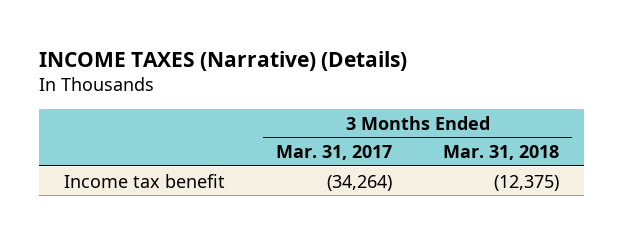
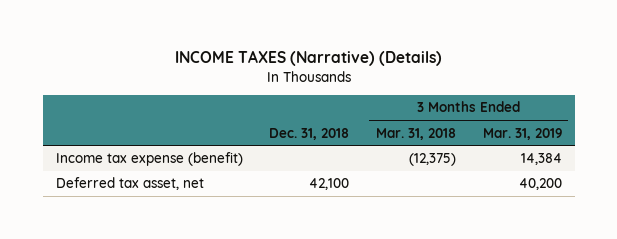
[276,145,393,161] Mar. 31, 2017 -> none
none -> [269,127,350,140] Dec. 31, 2018
none -> [482,127,562,140] Mar. 31, 2019
[64,173,226,188] Income tax benefit -> [55,152,243,167] Income tax expense (benefit)
none -> [55,177,204,191] Deferred tax asset, net

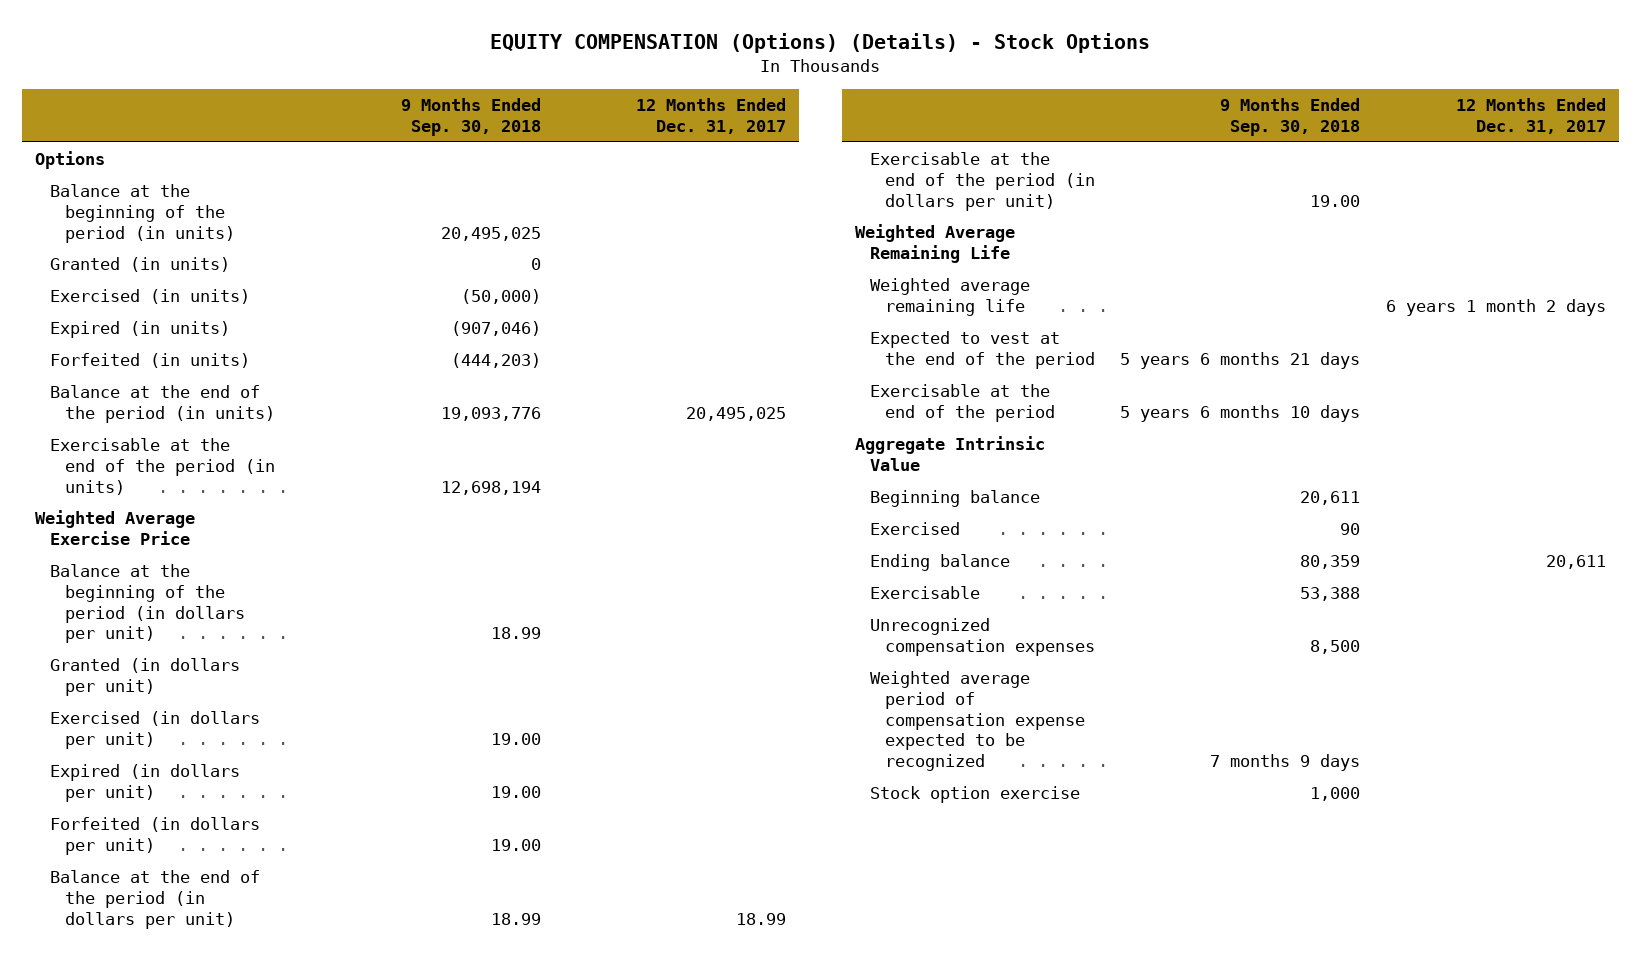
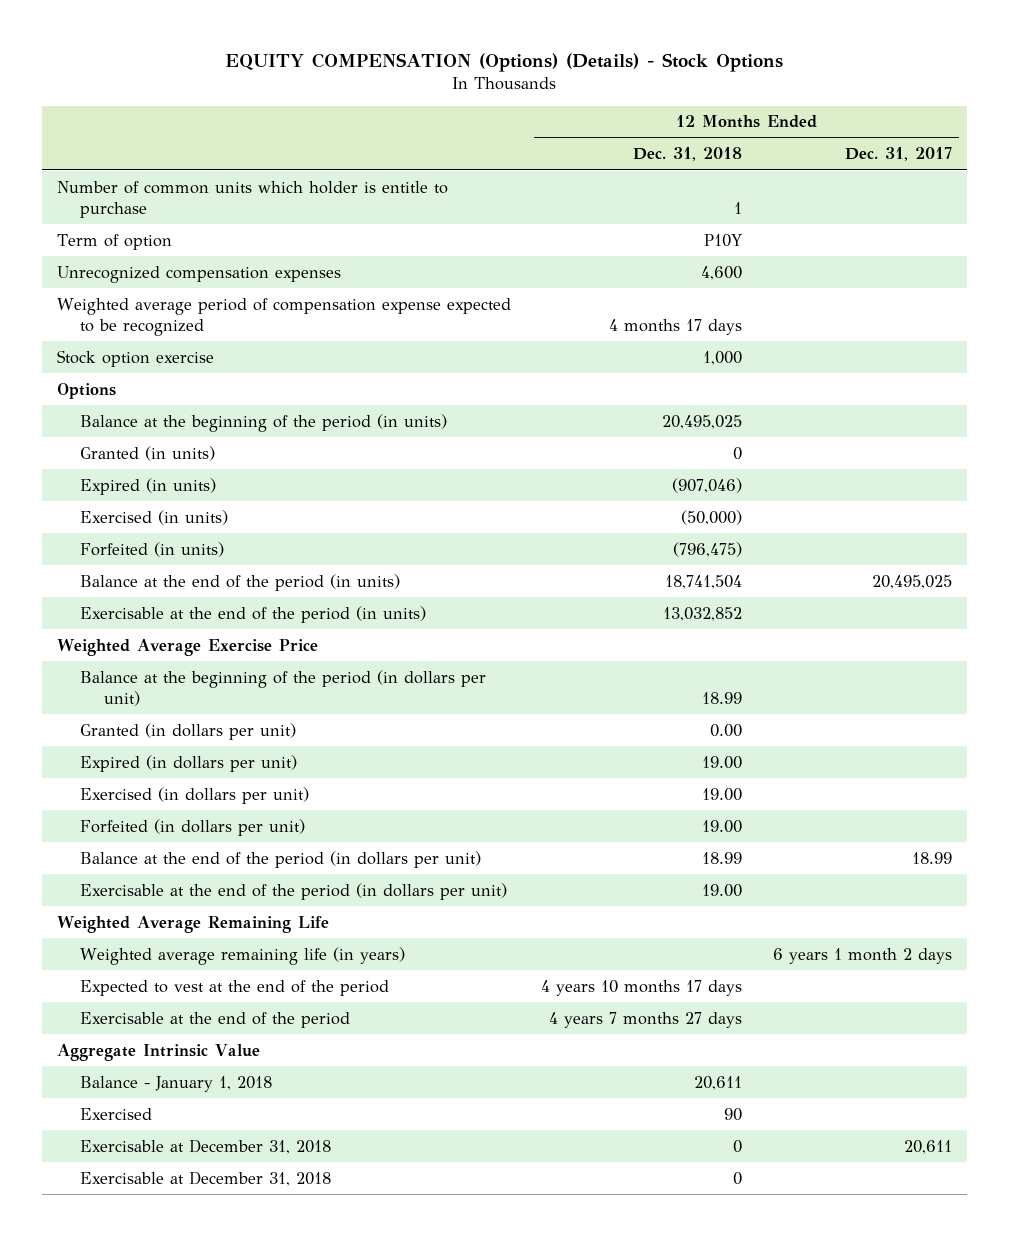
[400,98,541,136] 9 Months Ended Sep. 30, 2018 -> none
none -> [633,147,743,162] Dec. 31, 2018
none -> [57,180,449,218] Number of common units which holder is entitle to purchase
none -> [57,233,173,250] Term of option
[869,618,1095,656] Unrecognized compensation expenses -> [57,265,342,283] Unrecognized compensation expenses
[869,671,1085,771] Weighted average period of compensation expense expected to be recognized -> [57,297,512,336] Weighted average period of compensation expense expected to be recognized
[869,786,1080,804] Stock option exercise -> [57,349,215,367] Stock option exercise
[50,289,251,305] Exercised (in units) -> [80,509,229,525] Exercised (in units)
[50,711,261,749] Exercised (in dollars per unit) -> [80,786,310,804] Exercised (in dollars per unit)
[869,278,1030,316] Weighted average remaining life -> [80,946,406,965] Weighted average remaining life (in years)
[869,490,1040,508] Beginning balance -> [80,1075,273,1092] Balance - January 1, 2018
[869,554,1010,572] Ending balance -> [80,1138,332,1154] Exercisable at December 31, 2018
[869,586,980,600] Exercisable -> [80,1170,332,1186] Exercisable at December 31, 2018

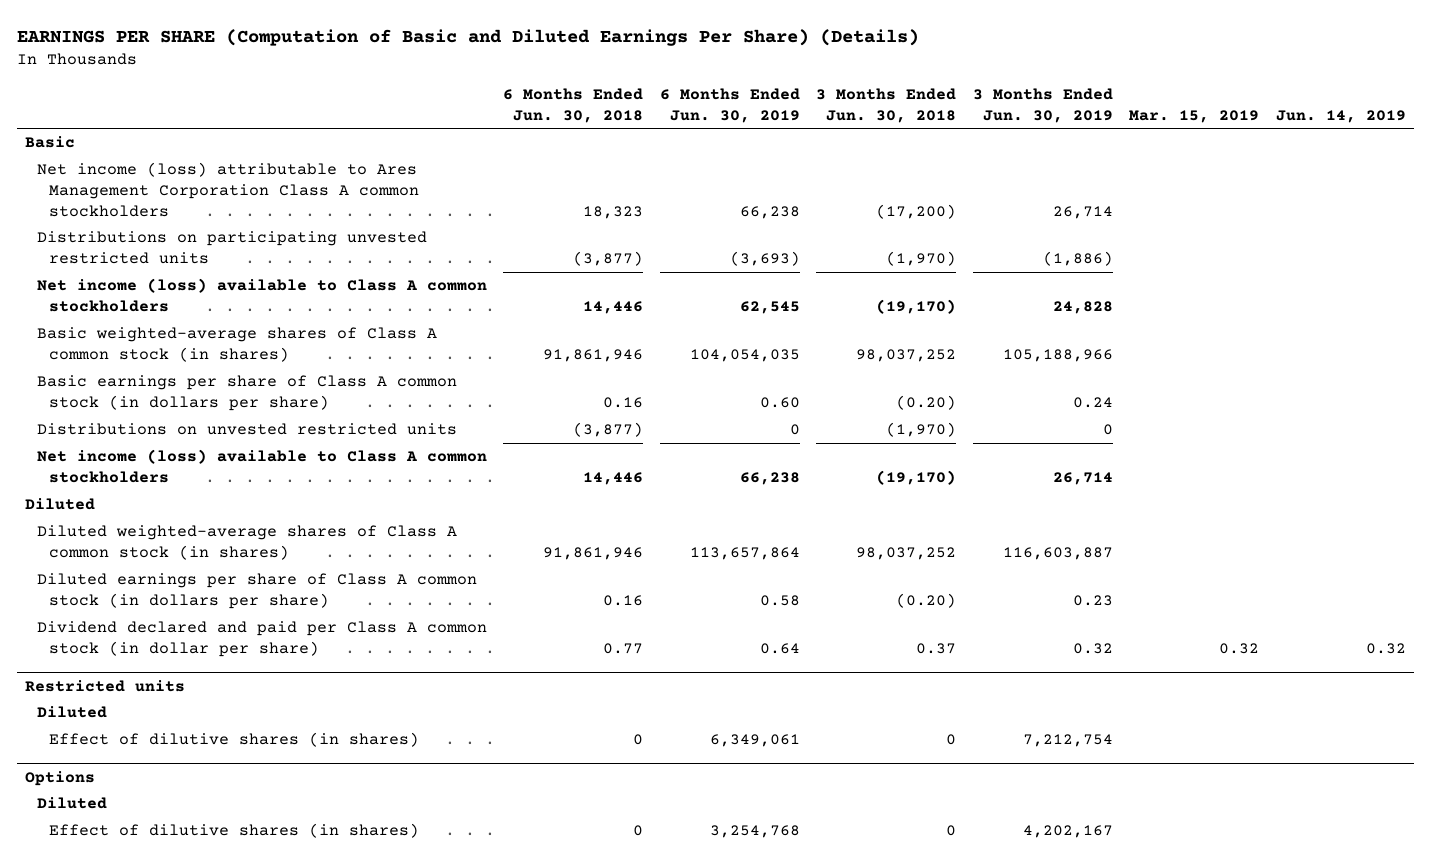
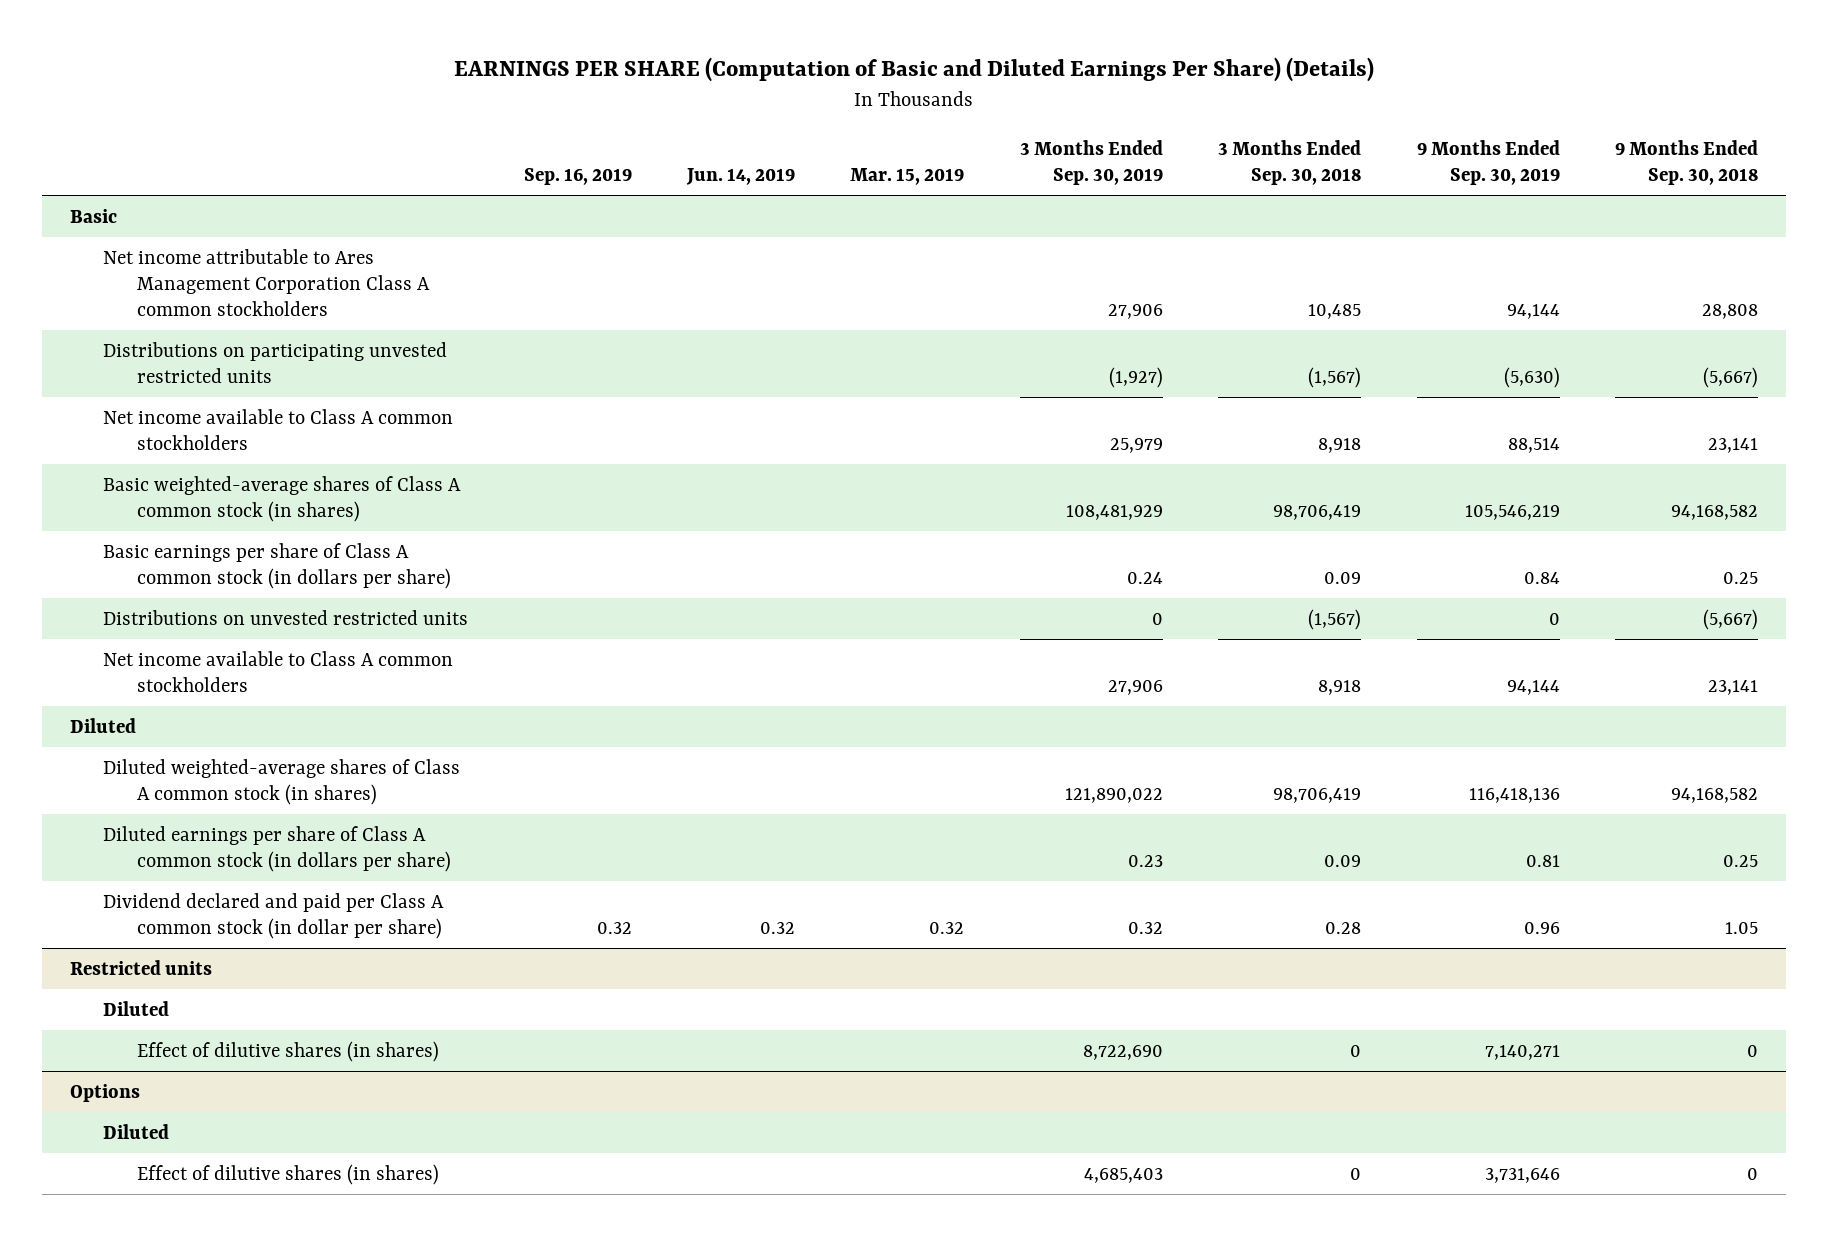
[503,87,644,123] 6 Months Ended Jun. 30, 2018 -> none
[659,87,800,123] 6 Months Ended Jun. 30, 2019 -> none
[816,87,957,123] 3 Months Ended Jun. 30, 2018 -> none
[972,87,1113,123] 3 Months Ended Jun. 30, 2019 -> none
none -> [523,168,632,186] Sep. 16, 2019
none -> [1019,139,1163,186] 3 Months Ended Sep. 30, 2019
none -> [1218,139,1362,186] 3 Months Ended Sep. 30, 2018
none -> [1416,139,1560,186] 9 Months Ended Sep. 30, 2019
none -> [1615,139,1759,186] 9 Months Ended Sep. 30, 2018
[36,162,419,217] Net income (loss) attributable to Ares Management Corporation Class A common stockholders -> [103,248,430,317] Net income attributable to Ares Management Corporation Class A common stockholders
[36,278,487,312] Net income (loss) available to Class A common stockholders -> [103,408,454,450] Net income available to Class A common stockholders
[36,449,487,483] Net income (loss) available to Class A common stockholders -> [103,650,454,692] Net income available to Class A common stockholders

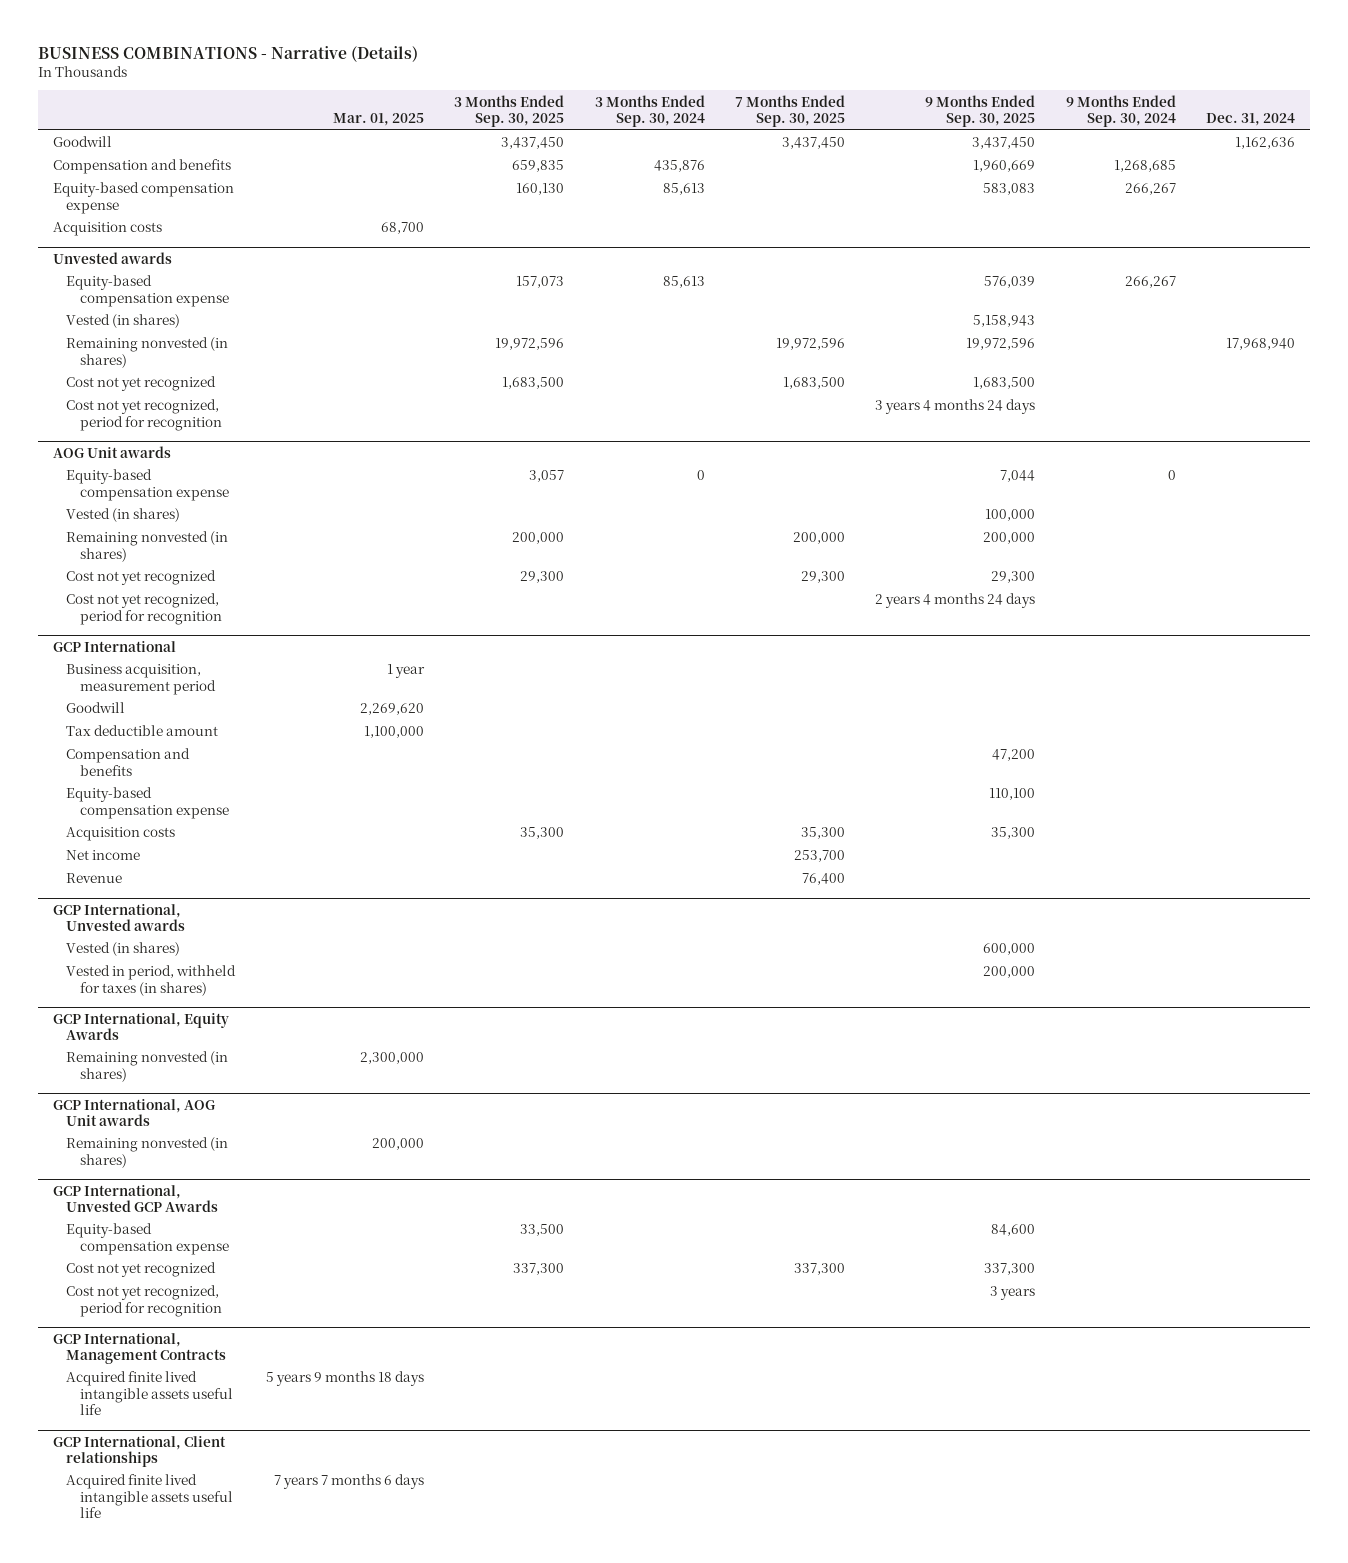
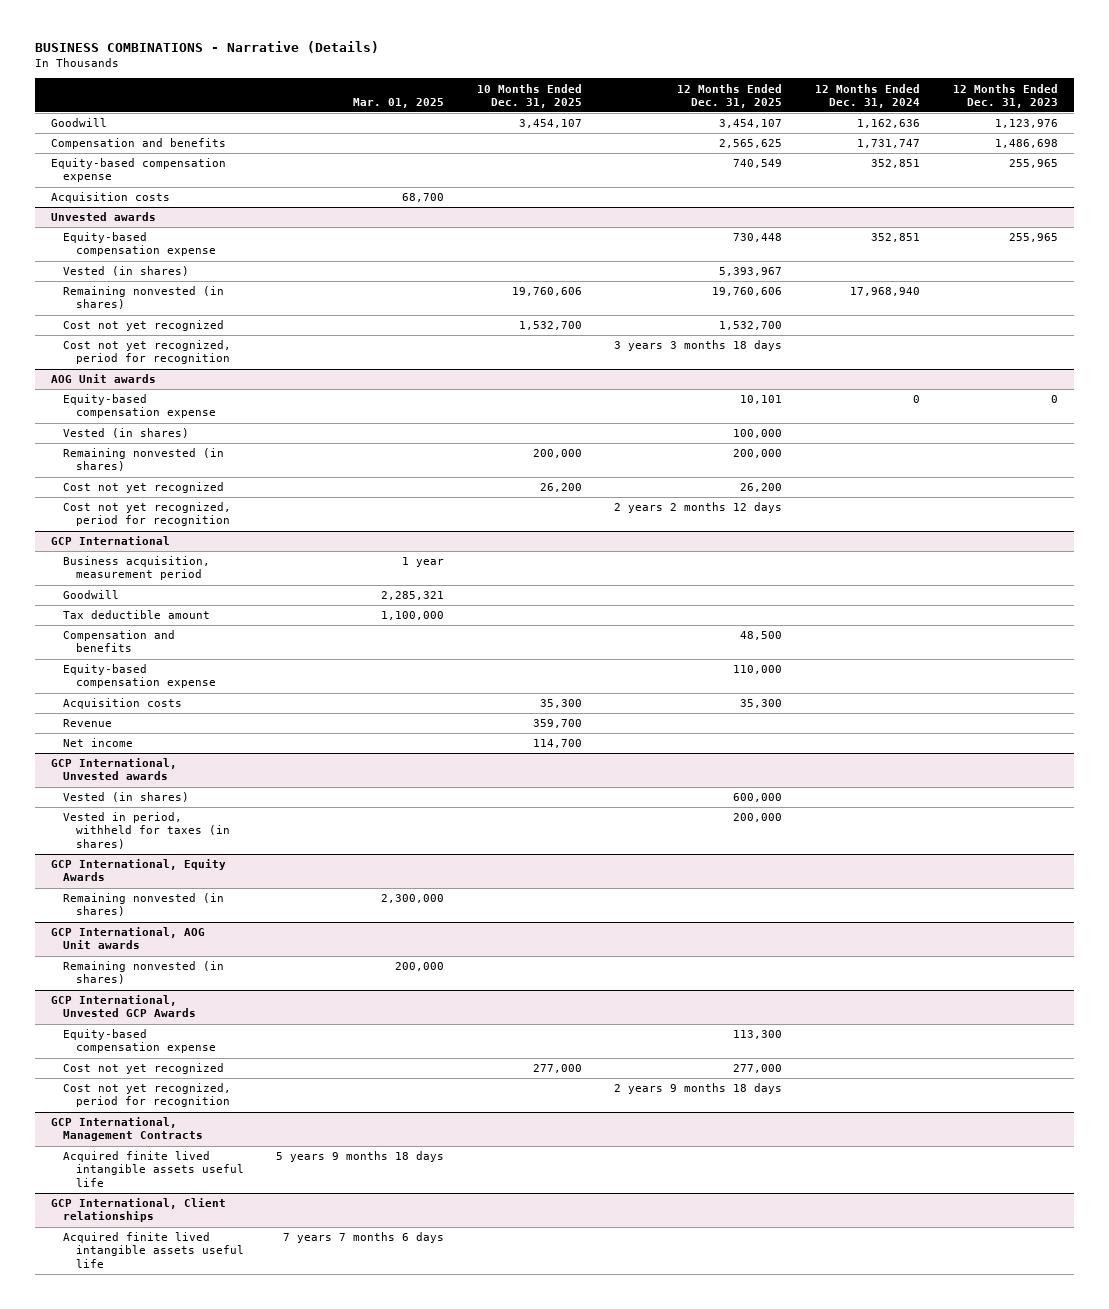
[454,94,565,128] 3 Months Ended Sep. 30, 2025 -> none
[594,94,705,128] 3 Months Ended Sep. 30, 2024 -> none
[734,94,845,128] 7 Months Ended Sep. 30, 2025 -> none
[925,94,1036,128] 9 Months Ended Sep. 30, 2025 -> none
[1065,94,1176,128] 9 Months Ended Sep. 30, 2024 -> none
[1206,113,1296,127] Dec. 31, 2024 -> none
none -> [476,83,582,108] 10 Months Ended Dec. 31, 2025
none -> [677,83,783,108] 12 Months Ended Dec. 31, 2025
none -> [815,83,921,108] 12 Months Ended Dec. 31, 2024
none -> [952,83,1058,108] 12 Months Ended Dec. 31, 2023
[359,703,424,716] 2,269,620 -> [381,591,445,601] 2,285,321
[66,850,141,861] Net income -> [63,738,134,748] Net income

